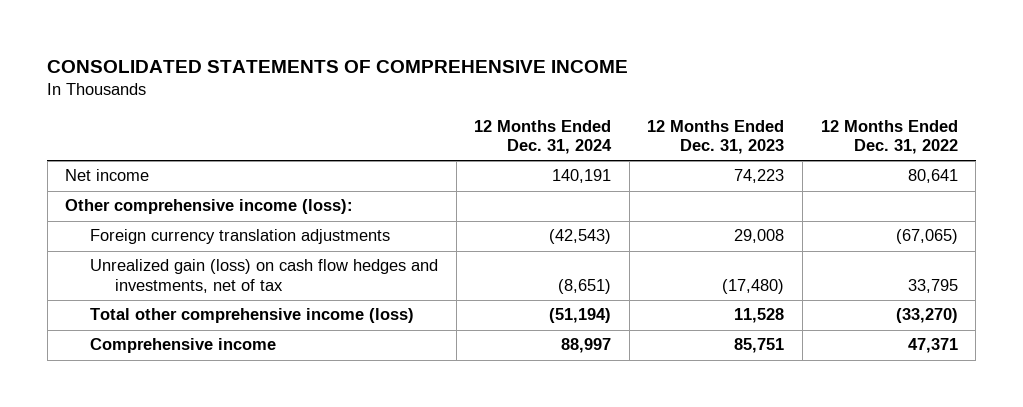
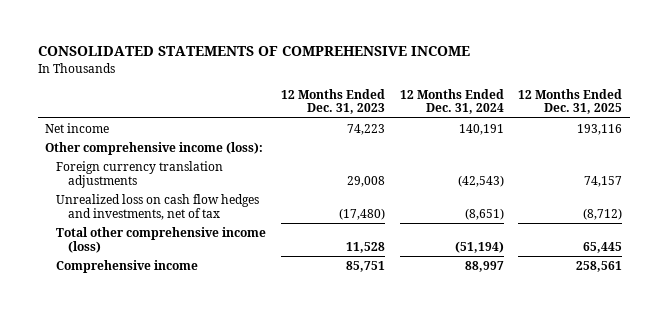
[820,119,958,155] 12 Months Ended Dec. 31, 2022 -> none
none -> [518,88,623,115] 12 Months Ended Dec. 31, 2025
[89,259,438,293] Unrealized gain (loss) on cash flow hedges and investments, net of tax -> [56,194,260,220] Unrealized loss on cash flow hedges and investments, net of tax

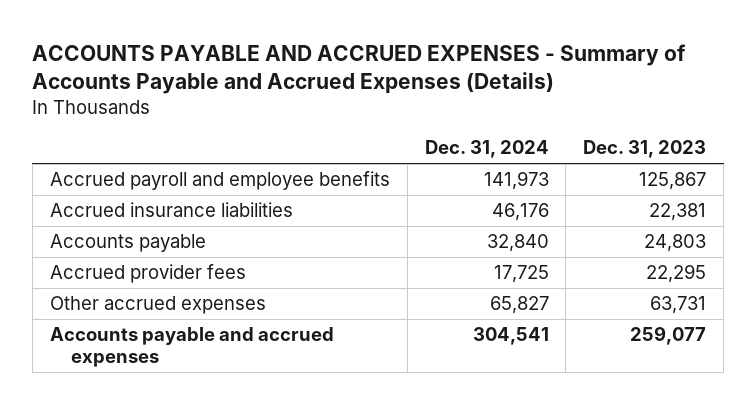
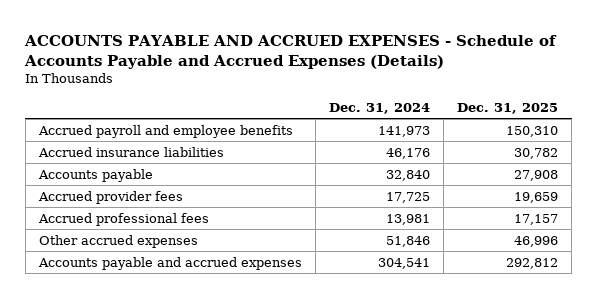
[32,43,687,94] ACCOUNTS PAYABLE AND ACCRUED EXPENSES - Summary of Accounts Payable and Accrued Expenses (Details) -> [24,34,558,69] ACCOUNTS PAYABLE AND ACCRUED EXPENSES - Schedule of Accounts Payable and Accrued Expenses (Details)
[583,140,707,159] Dec. 31, 2023 -> none
none -> [457,103,559,115] Dec. 31, 2025
none -> [37,212,209,226] Accrued professional fees
[489,296,549,315] 65,827 -> [386,235,431,247] 51,846

